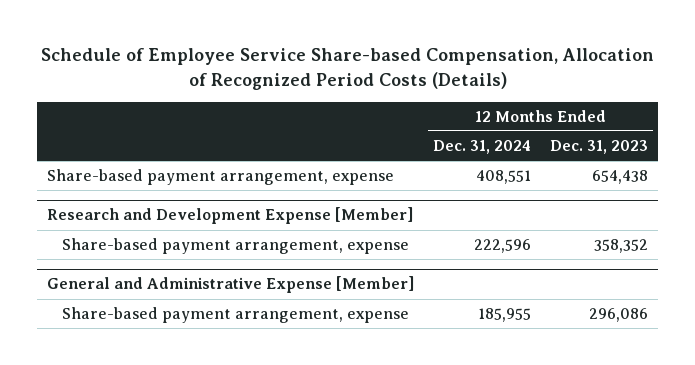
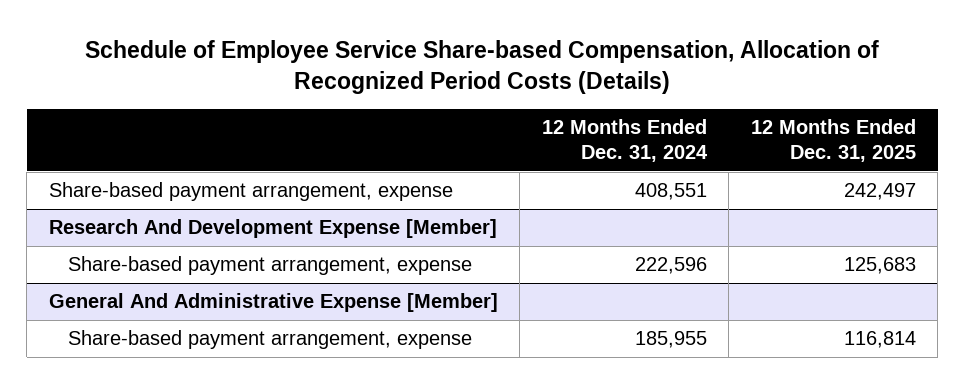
[550,140,649,155] Dec. 31, 2023 -> none
none -> [750,119,916,162] 12 Months Ended Dec. 31, 2025
[46,207,413,225] Research and Development Expense [Member] -> [48,219,497,239] Research And Development Expense [Member]
[46,276,414,294] General and Administrative Expense [Member] -> [48,293,498,313] General And Administrative Expense [Member]

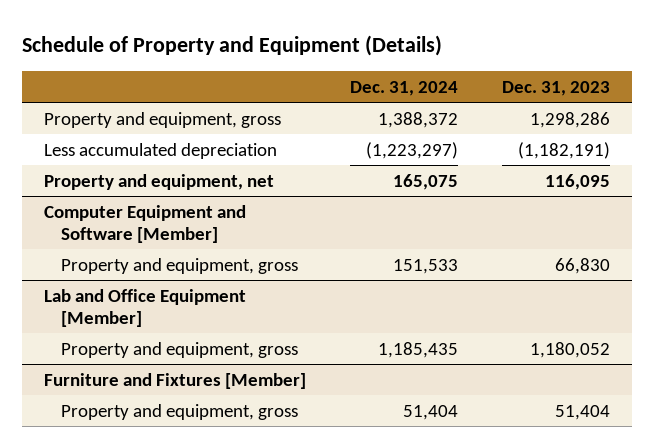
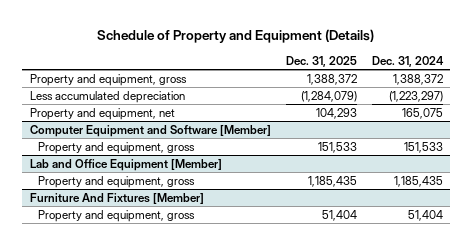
[502,80,611,96] Dec. 31, 2023 -> none
none -> [285,55,357,67] Dec. 31, 2025
[44,372,307,389] Furniture and Fixtures [Member] -> [29,192,204,204] Furniture And Fixtures [Member]

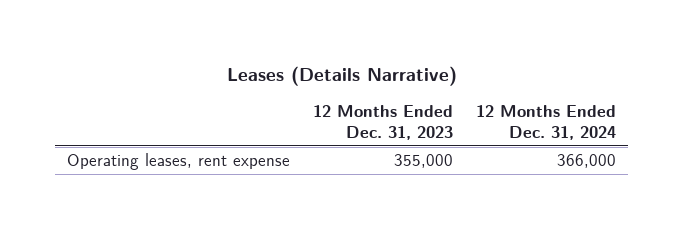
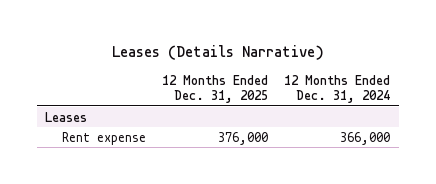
[313,105,454,140] 12 Months Ended Dec. 31, 2023 -> none
none -> [162,74,269,104] 12 Months Ended Dec. 31, 2025
none -> [45,111,88,122] Leases
[66,153,290,171] Operating leases, rent expense -> [62,131,147,145] Rent expense

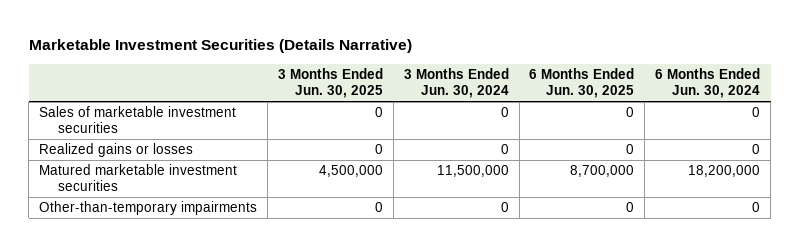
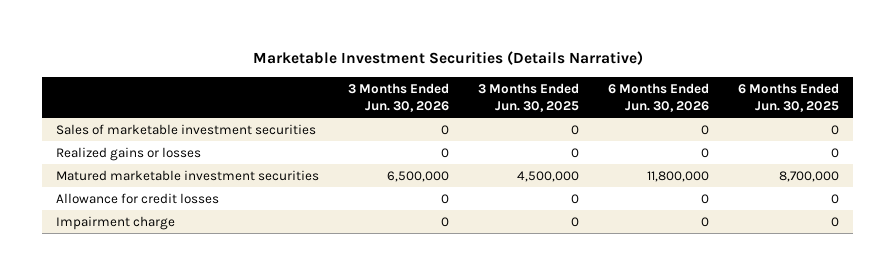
[403,68,509,99] 3 Months Ended Jun. 30, 2024 -> none
[655,68,761,99] 6 Months Ended Jun. 30, 2024 -> none
none -> [348,82,450,112] 3 Months Ended Jun. 30, 2026
none -> [607,82,709,112] 6 Months Ended Jun. 30, 2026
[39,201,258,216] Other-than-temporary impairments -> none
none -> [56,192,220,204] Allowance for credit losses
none -> [56,215,176,230] Impairment charge

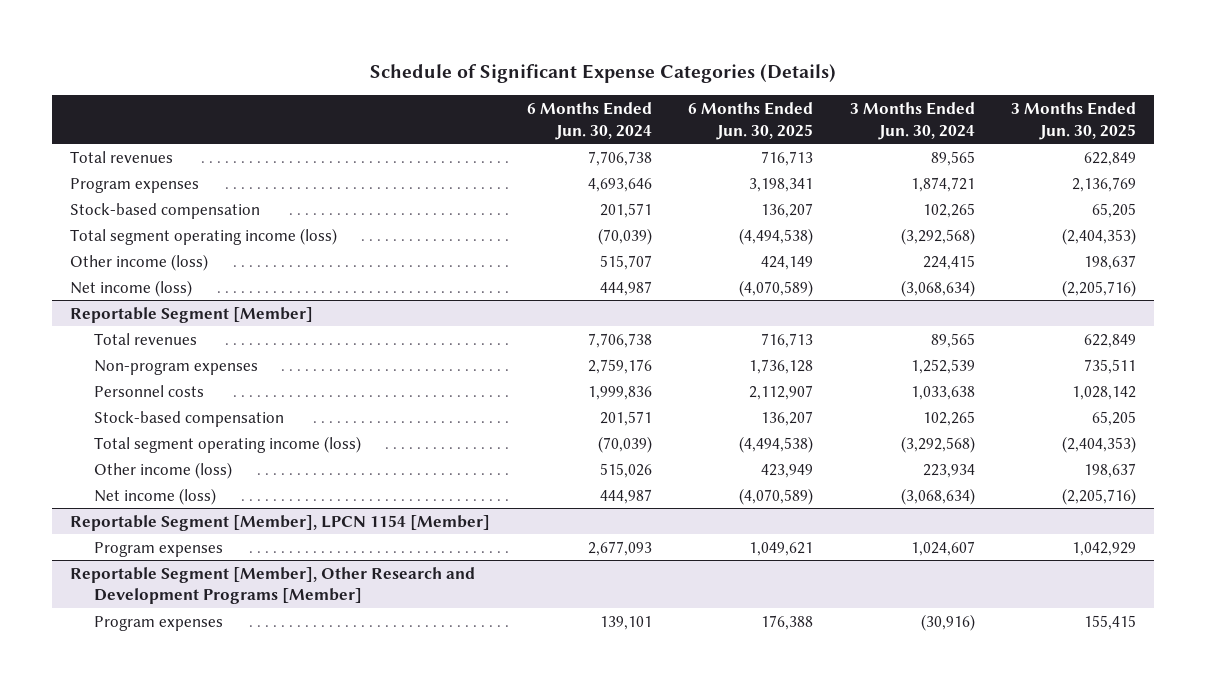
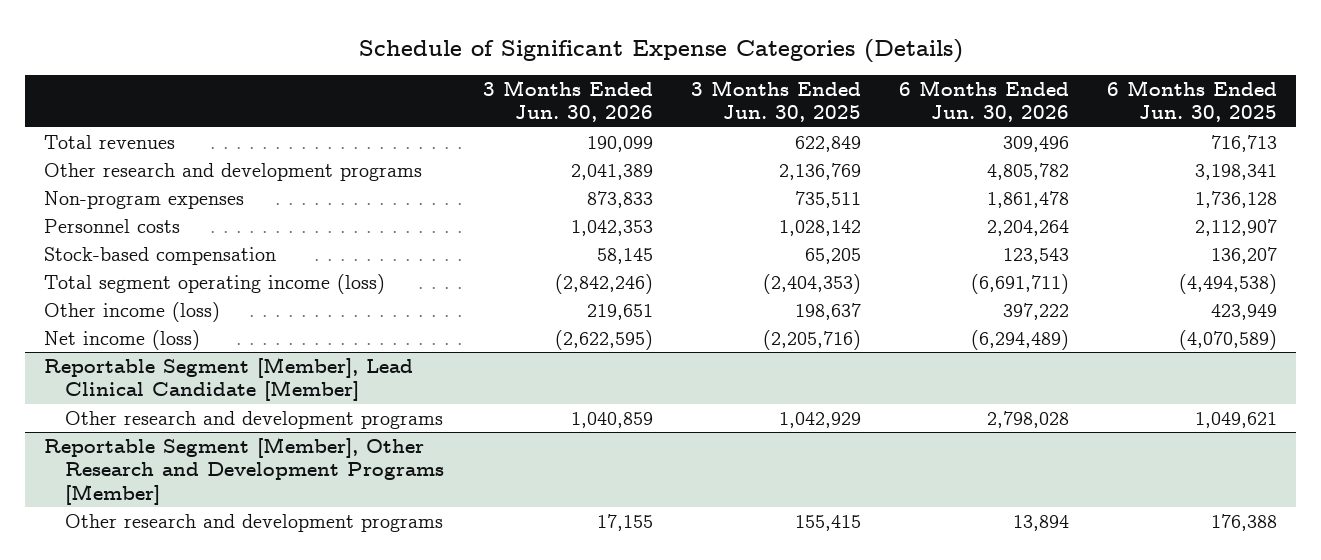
[526,102,652,140] 6 Months Ended Jun. 30, 2024 -> none
[849,102,975,140] 3 Months Ended Jun. 30, 2024 -> none
none -> [482,79,653,123] 3 Months Ended Jun. 30, 2026
none -> [898,79,1069,123] 6 Months Ended Jun. 30, 2026
[70,202,261,219] Stock-based compensation -> none
[70,227,338,245] Total segment operating income (loss) -> none
[70,253,209,271] Other income (loss) -> none
[70,279,193,297] Net income (loss) -> none
[70,306,314,323] Reportable Segment [Member] -> none
[93,332,197,345] Total revenues -> none
[70,177,200,193] Program expenses -> [44,162,423,181] Other research and development programs
[70,514,491,531] Reportable Segment [Member], LPCN 1154 [Member] -> none
none -> [44,356,414,402] Reportable Segment [Member], Lead Clinical Candidate [Member]
[93,541,223,557] Program expenses -> [65,410,444,429] Other research and development programs
[93,615,223,631] Program expenses -> [65,513,444,532] Other research and development programs

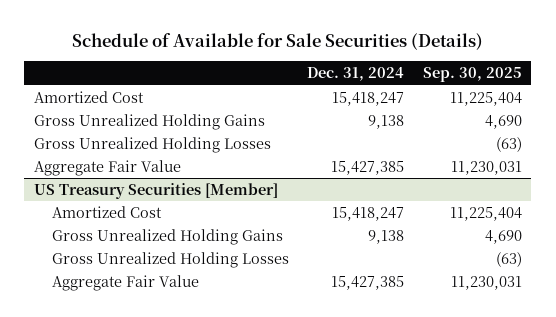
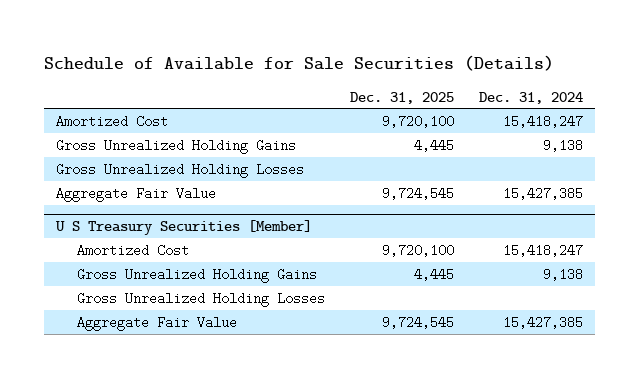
[422,67,522,83] Sep. 30, 2025 -> none
none -> [349,91,454,104] Dec. 31, 2025
[33,182,278,199] US Treasury Securities [Member] -> [55,220,313,236] U S Treasury Securities [Member]

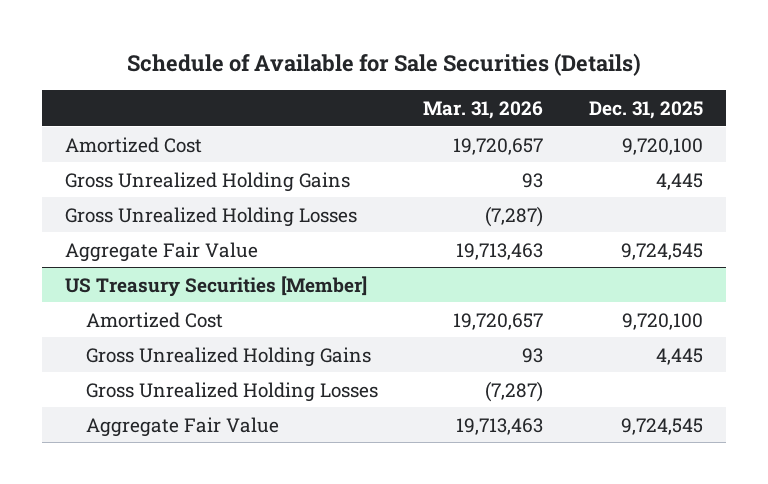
[478,91,583,104] Dec. 31, 2024 -> none
none -> [423,101,544,120] Mar. 31, 2026
[55,220,313,236] U S Treasury Securities [Member] -> [64,275,367,297] US Treasury Securities [Member]

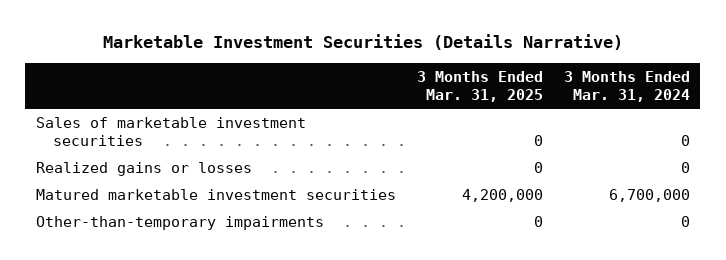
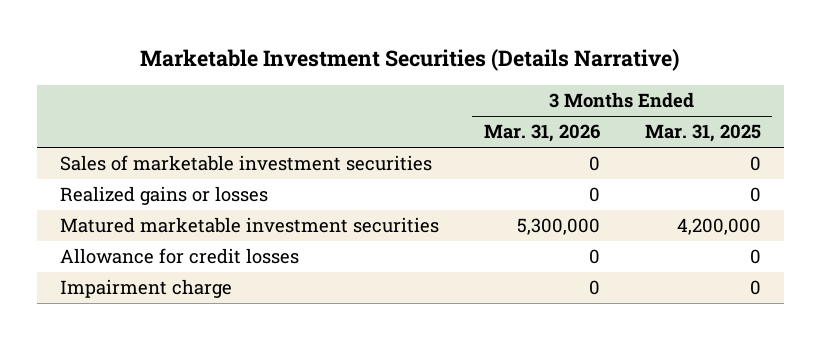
[563,71,690,103] 3 Months Ended Mar. 31, 2024 -> none
none -> [483,124,600,143] Mar. 31, 2026
[35,216,324,231] Other-than-temporary impairments -> none
none -> [59,248,299,265] Allowance for credit losses
none -> [59,279,232,299] Impairment charge

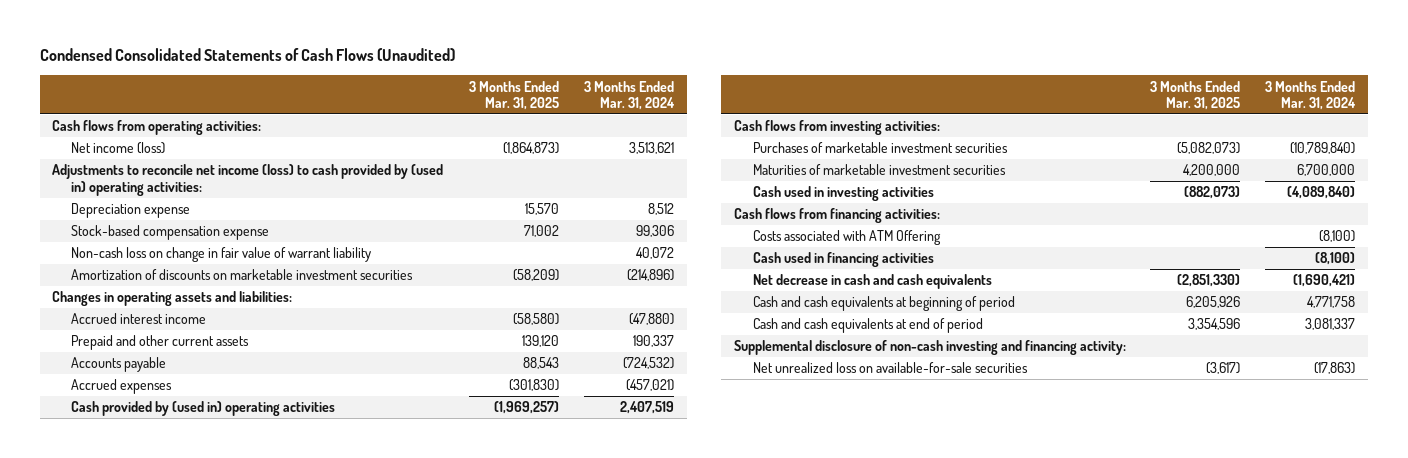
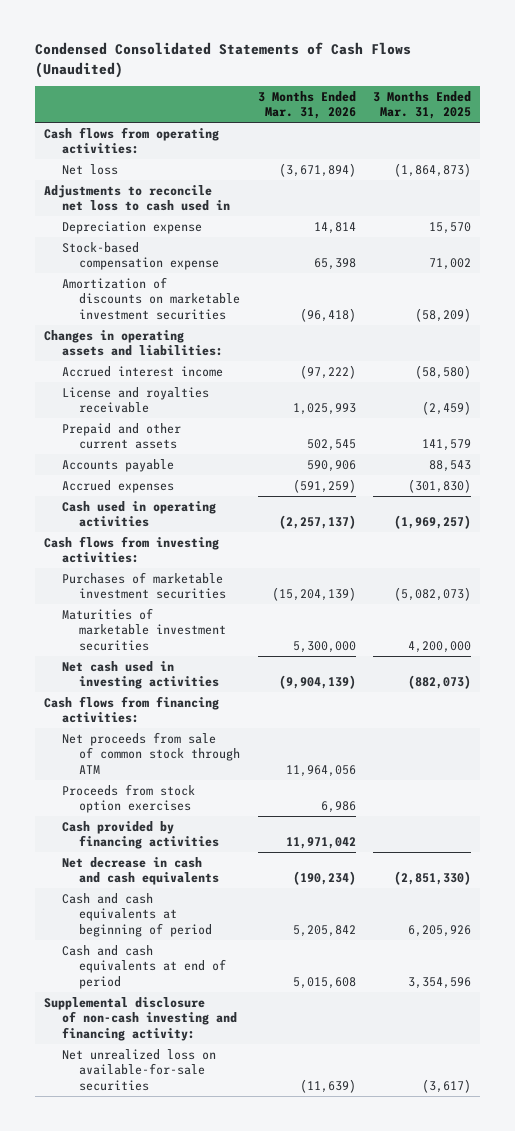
[584,80,676,110] 3 Months Ended Mar. 31, 2024 -> none
none -> [257,90,356,120] 3 Months Ended Mar. 31, 2026
[71,142,166,155] Net income (loss) -> [61,163,118,175] Net loss
[52,164,444,196] Adjustments to reconcile net income (loss) to cash provided by (used in) operating activities: -> [44,184,230,212] Adjustments to reconcile net loss to cash used in
[71,247,372,263] Non-cash loss on change in fair value of warrant liability -> none
none -> [61,386,209,414] License and royalties receivable
[522,335,560,348] 139,120 -> [422,439,472,452] 141,579
[71,401,336,417] Cash provided by (used in) operating activities -> [61,500,216,528] Cash used in operating activities
[752,186,934,202] Cash used in investing activities -> [61,660,219,690] Net cash used in investing activities
[752,230,941,246] Costs associated with ATM Offering -> none
none -> [61,731,240,774] Net proceeds from sale of common stock through ATM
none -> [61,783,195,814] Proceeds from stock option exercises
[752,252,934,268] Cash used in financing activities -> [61,820,219,850] Cash provided by financing activities

